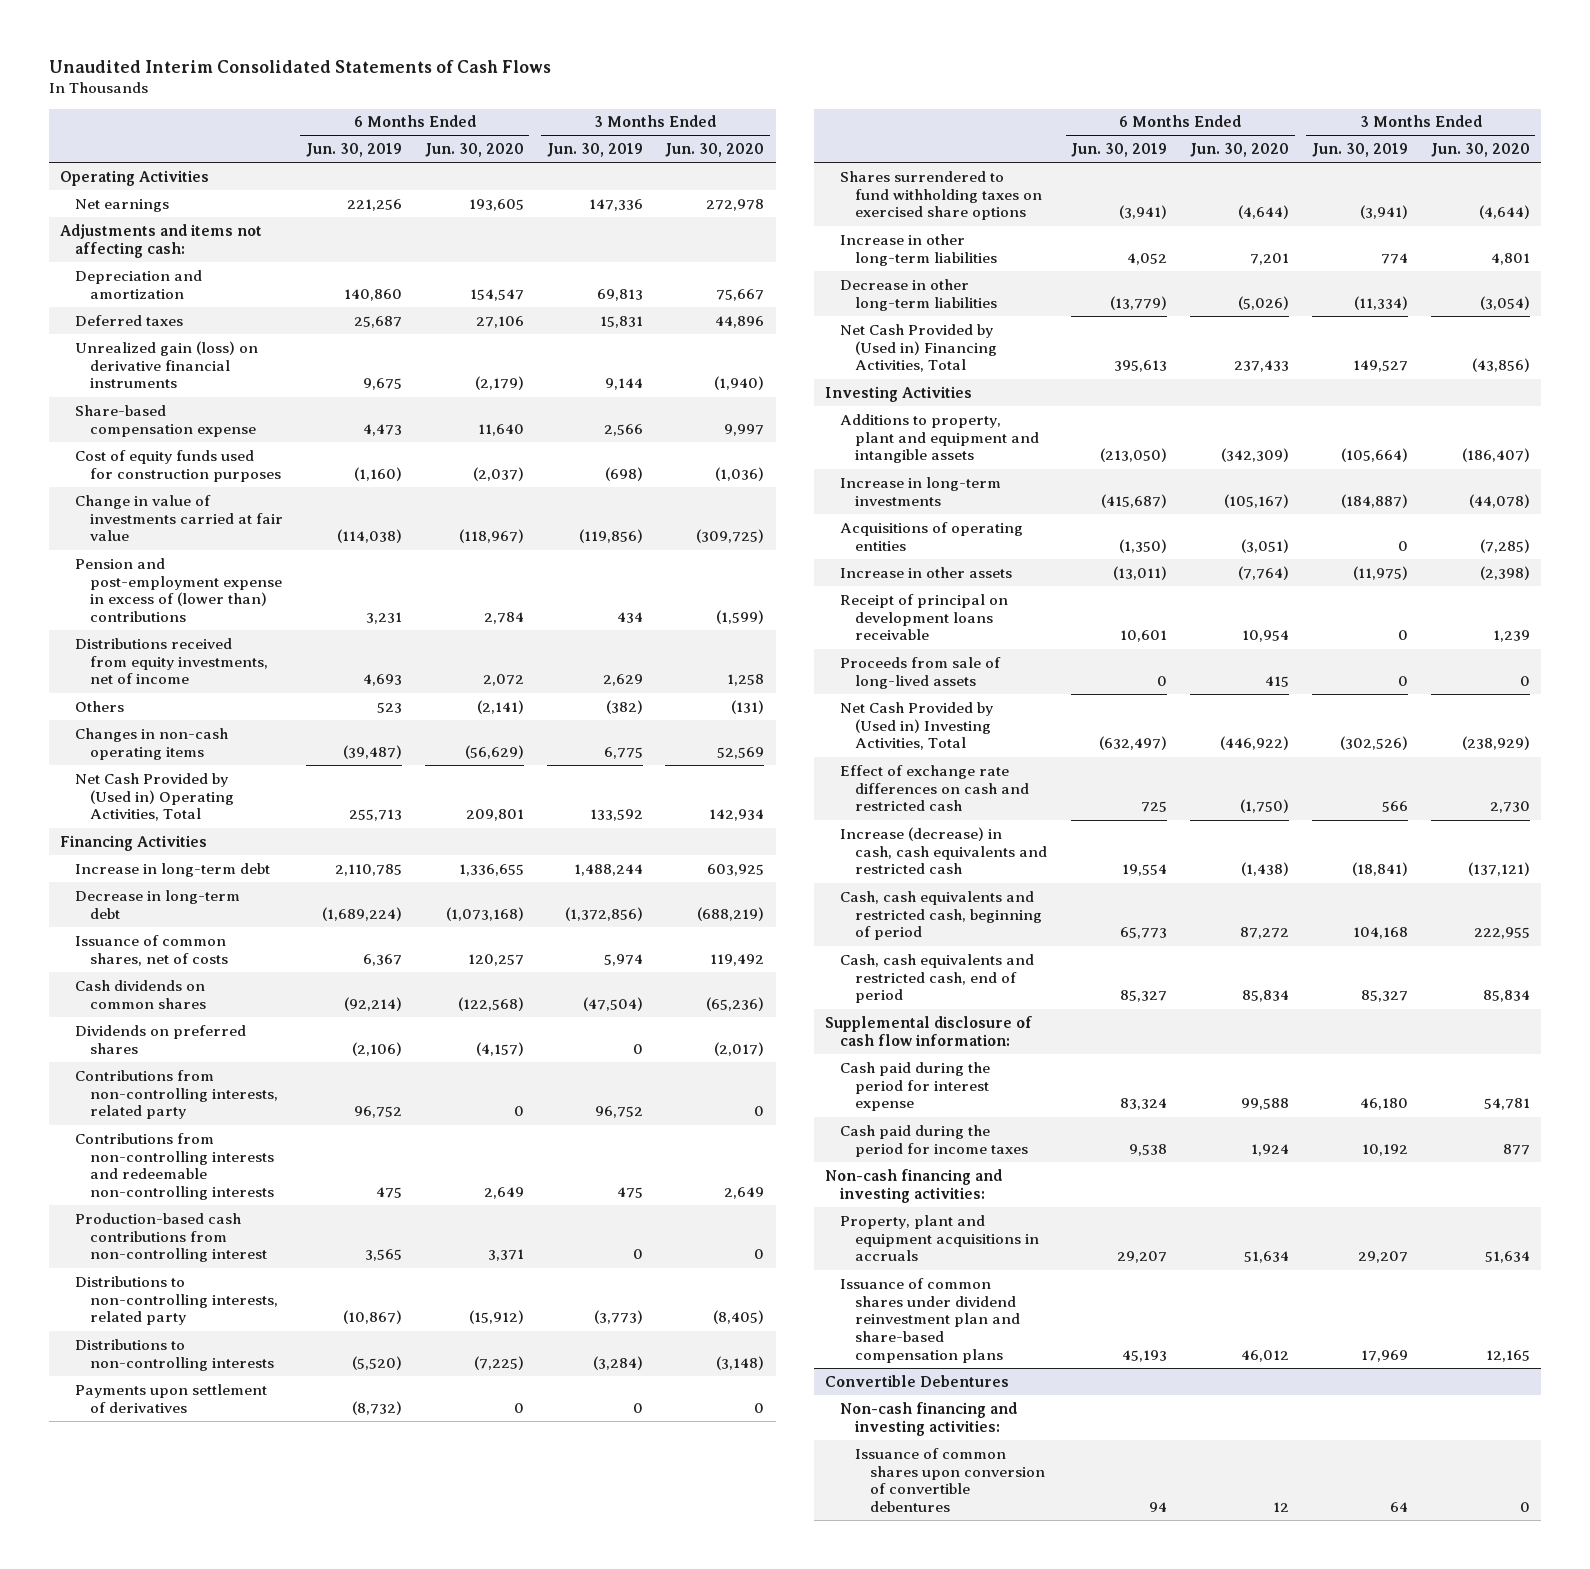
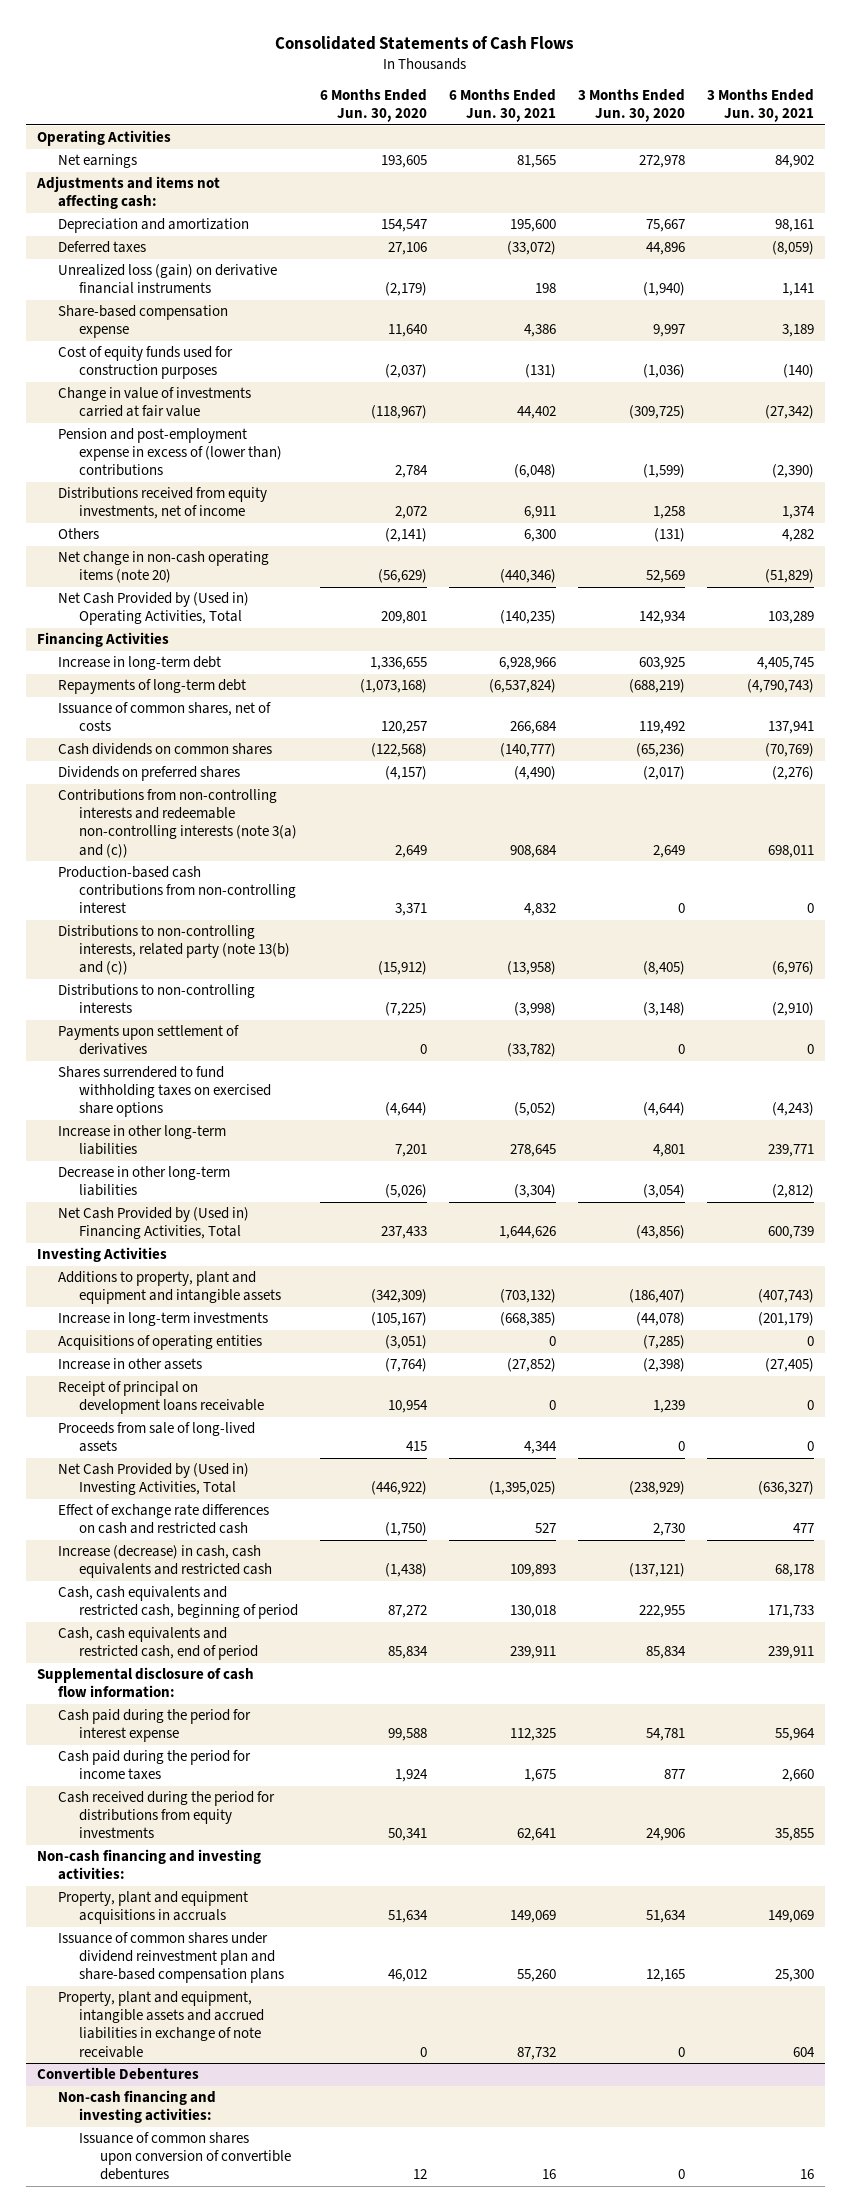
[48,59,551,73] Unaudited Interim Consolidated Statements of Cash Flows -> [275,35,575,50] Consolidated Statements of Cash Flows
[305,143,402,158] Jun. 30, 2019 -> none
[546,143,643,158] Jun. 30, 2019 -> none
none -> [448,89,556,123] 6 Months Ended Jun. 30, 2021
none -> [706,89,814,123] 3 Months Ended Jun. 30, 2021
[75,340,259,389] Unrealized gain (loss) on derivative financial instruments -> [57,264,277,295] Unrealized loss (gain) on derivative financial instruments
[75,727,229,760] Changes in non-cash operating items -> [57,551,269,584] Net change in non-cash operating items (note 20)
[75,889,241,919] Decrease in long-term debt -> [57,679,246,695] Repayments of long-term debt
[75,1069,279,1120] Contributions from non-controlling interests, related party -> none
[75,1132,275,1201] Contributions from non-controlling interests and redeemable non-controlling interests -> [57,789,297,858] Contributions from non-controlling interests and redeemable non-controlling interests (note 3(a) and (c))
[75,1275,279,1326] Distributions to non-controlling interests, related party -> [57,925,290,976] Distributions to non-controlling interests, related party (note 13(b) and (c))
none -> [57,1791,275,1839] Cash received during the period for distributions from equity investments
none -> [57,1991,264,2058] Property, plant and equipment, intangible assets and accrued liabilities in exchange of note receivable

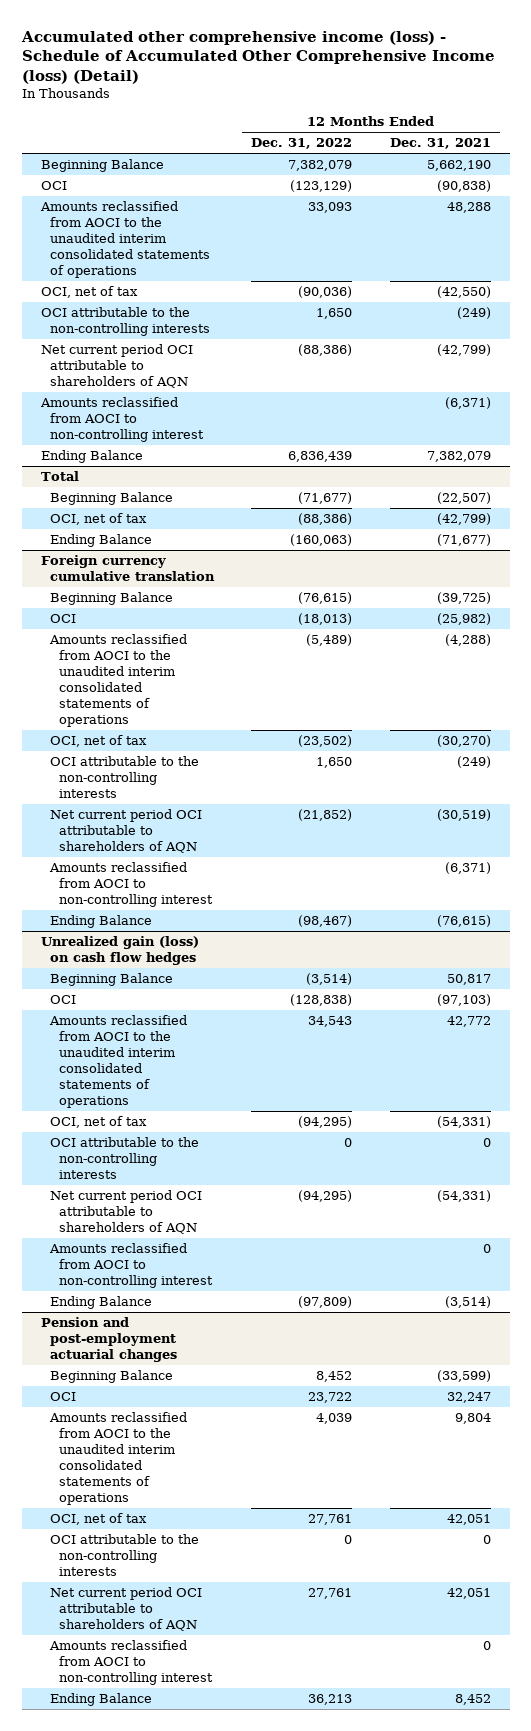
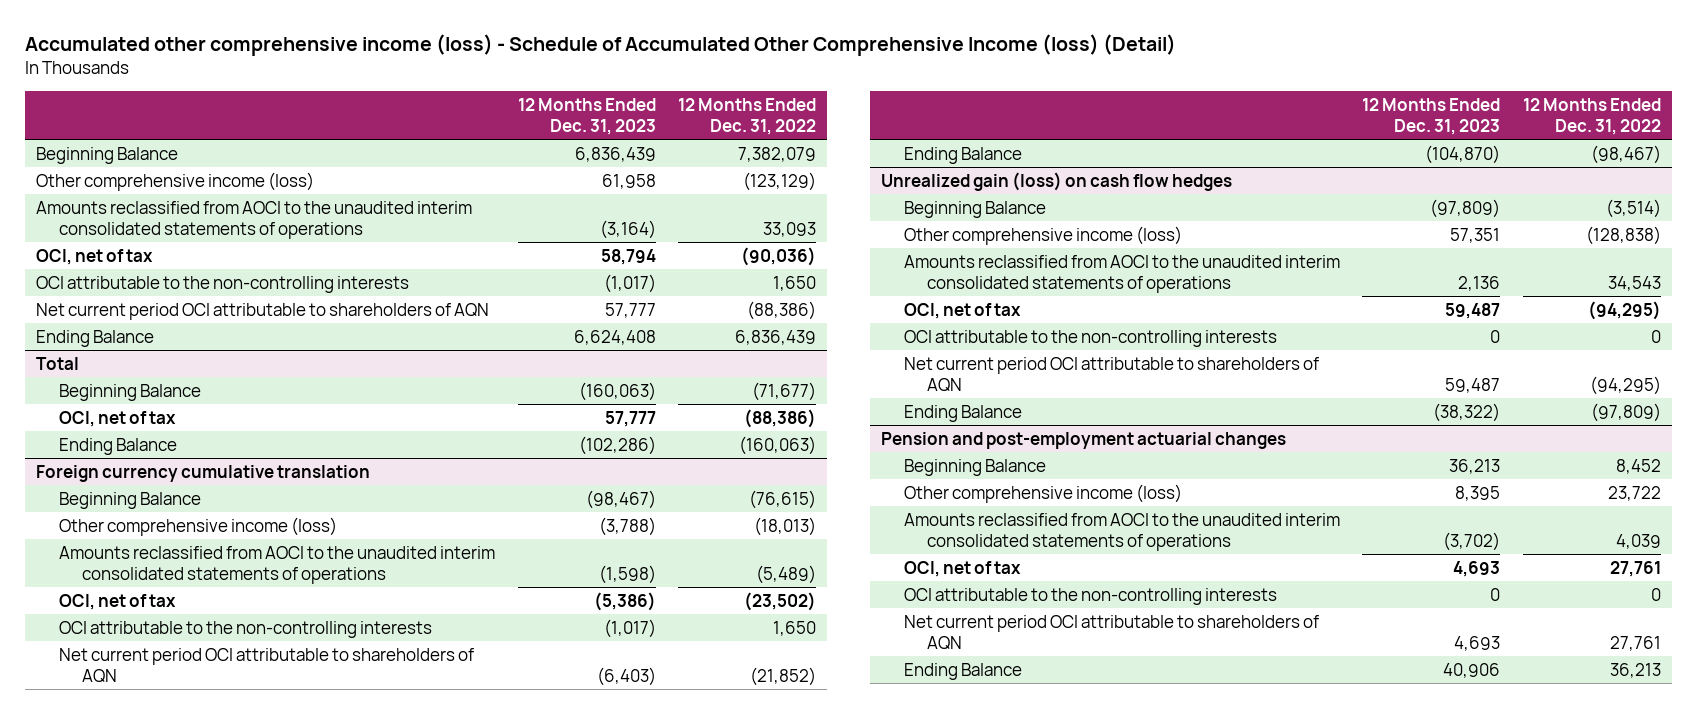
[389,138,491,150] Dec. 31, 2021 -> none
none -> [517,98,656,136] 12 Months Ended Dec. 31, 2023
[40,181,67,191] OCI -> [36,171,315,191] Other comprehensive income (loss)
[39,397,204,443] Amounts reclassified from AOCI to non-controlling interest -> none
[49,614,76,624] OCI -> [59,516,338,536] Other comprehensive income (loss)
[48,862,213,908] Amounts reclassified from AOCI to non-controlling interest -> none
[49,995,76,1005] OCI -> [904,225,1183,245] Other comprehensive income (loss)
[48,1243,213,1289] Amounts reclassified from AOCI to non-controlling interest -> none
[49,1392,76,1402] OCI -> [904,483,1183,503] Other comprehensive income (loss)
[48,1640,213,1686] Amounts reclassified from AOCI to non-controlling interest -> none

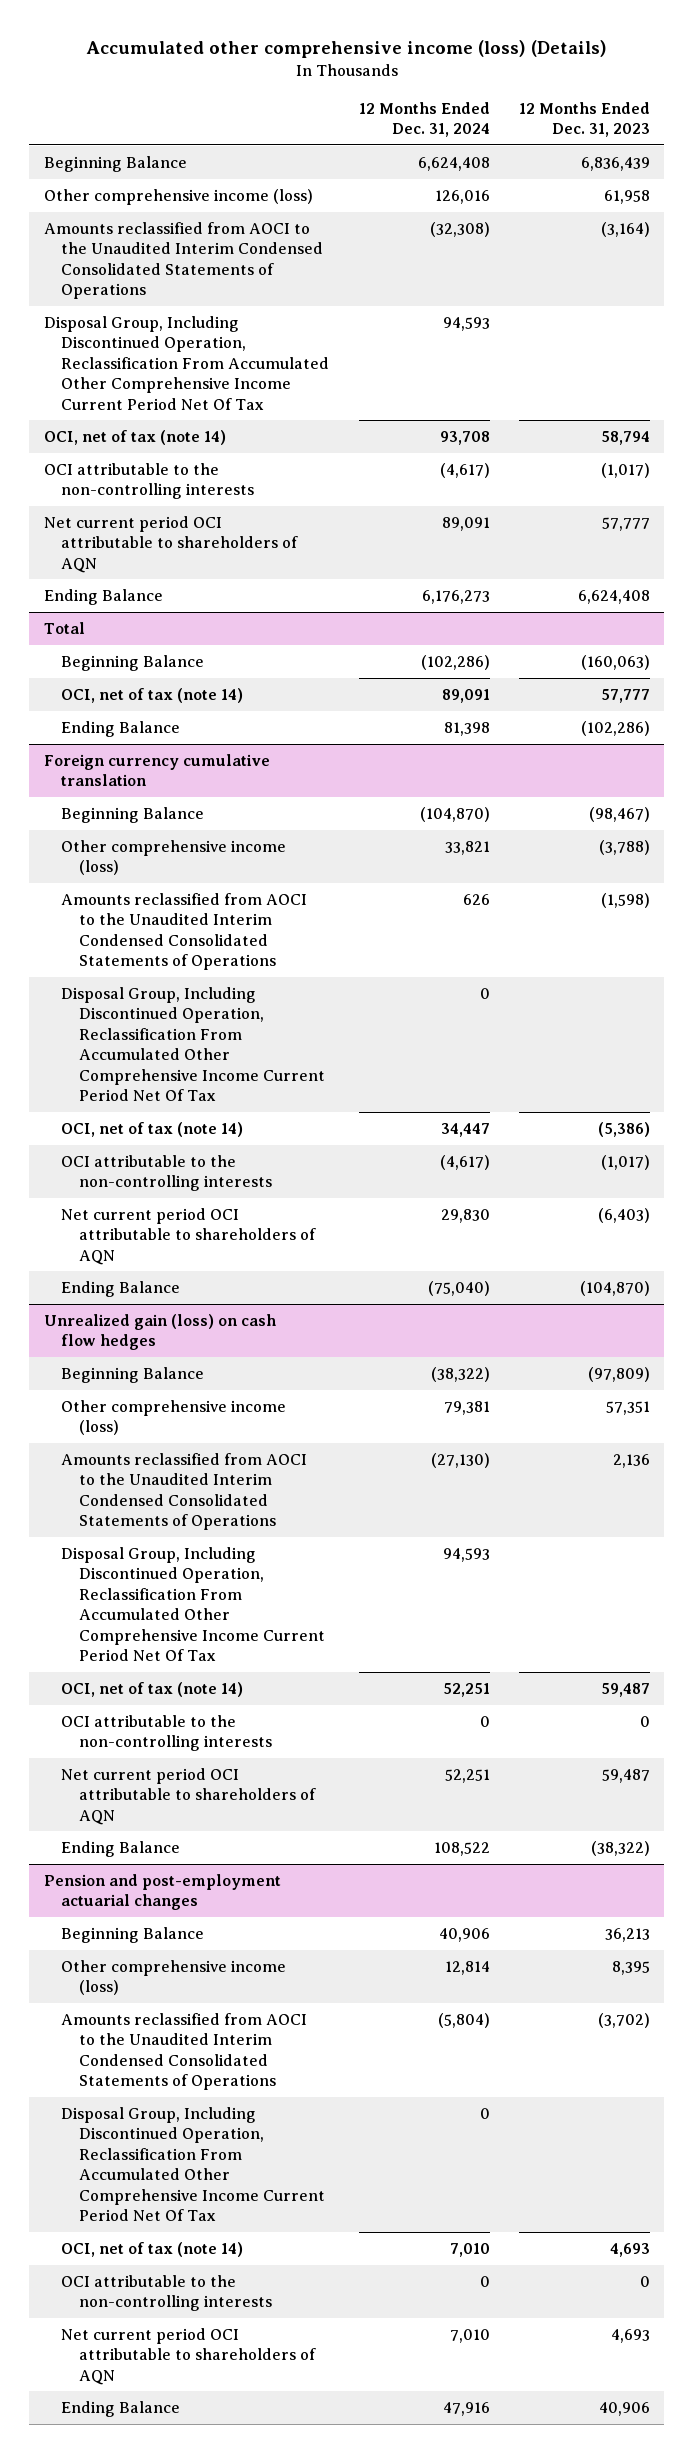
[24,34,1176,57] Accumulated other comprehensive income (loss) - Schedule of Accumulated Other Comprehensive Income (loss) (Detail) -> [85,40,607,59] Accumulated other comprehensive income (loss) (Details)
[677,98,816,136] 12 Months Ended Dec. 31, 2022 -> none
none -> [358,101,490,138] 12 Months Ended Dec. 31, 2024
[36,200,473,239] Amounts reclassified from AOCI to the unaudited interim consolidated statements of operations -> [43,221,324,300] Amounts reclassified from AOCI to the Unaudited Interim Condensed Consolidated Statements of Operations
none -> [43,315,330,410] Disposal Group, Including Discontinued Operation, Reclassification From Accumulated Other Comprehensive Income Current Period Net Of Tax
[36,248,154,265] OCI, net of tax -> [43,429,226,445] OCI, net of tax (note 14)
[59,410,177,427] OCI, net of tax -> [61,687,244,703] OCI, net of tax (note 14)
[59,545,496,584] Amounts reclassified from AOCI to the unaudited interim consolidated statements of operations -> [61,892,308,971] Amounts reclassified from AOCI to the Unaudited Interim Condensed Consolidated Statements of Operations
none -> [61,986,325,1101] Disposal Group, Including Discontinued Operation, Reclassification From Accumulated Other Comprehensive Income Current Period Net Of Tax
[59,593,177,610] OCI, net of tax -> [61,1121,244,1137] OCI, net of tax (note 14)
[904,254,1341,293] Amounts reclassified from AOCI to the unaudited interim consolidated statements of operations -> [61,1452,308,1531] Amounts reclassified from AOCI to the Unaudited Interim Condensed Consolidated Statements of Operations
none -> [61,1546,325,1661] Disposal Group, Including Discontinued Operation, Reclassification From Accumulated Other Comprehensive Income Current Period Net Of Tax
[904,302,1022,319] OCI, net of tax -> [61,1681,244,1697] OCI, net of tax (note 14)
[904,512,1341,551] Amounts reclassified from AOCI to the unaudited interim consolidated statements of operations -> [61,2012,308,2091] Amounts reclassified from AOCI to the Unaudited Interim Condensed Consolidated Statements of Operations
none -> [61,2106,325,2221] Disposal Group, Including Discontinued Operation, Reclassification From Accumulated Other Comprehensive Income Current Period Net Of Tax
[904,560,1022,577] OCI, net of tax -> [61,2241,244,2257] OCI, net of tax (note 14)

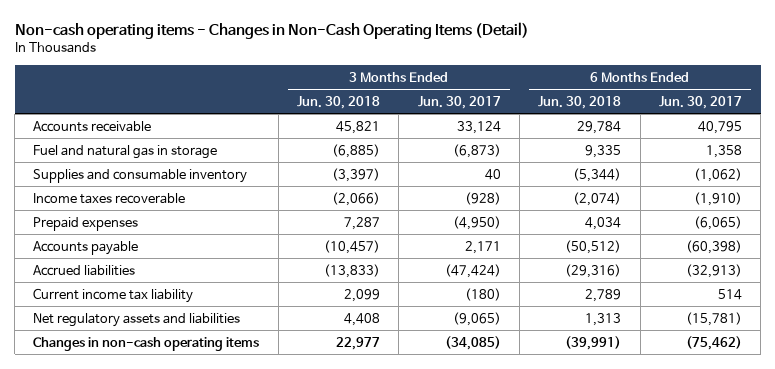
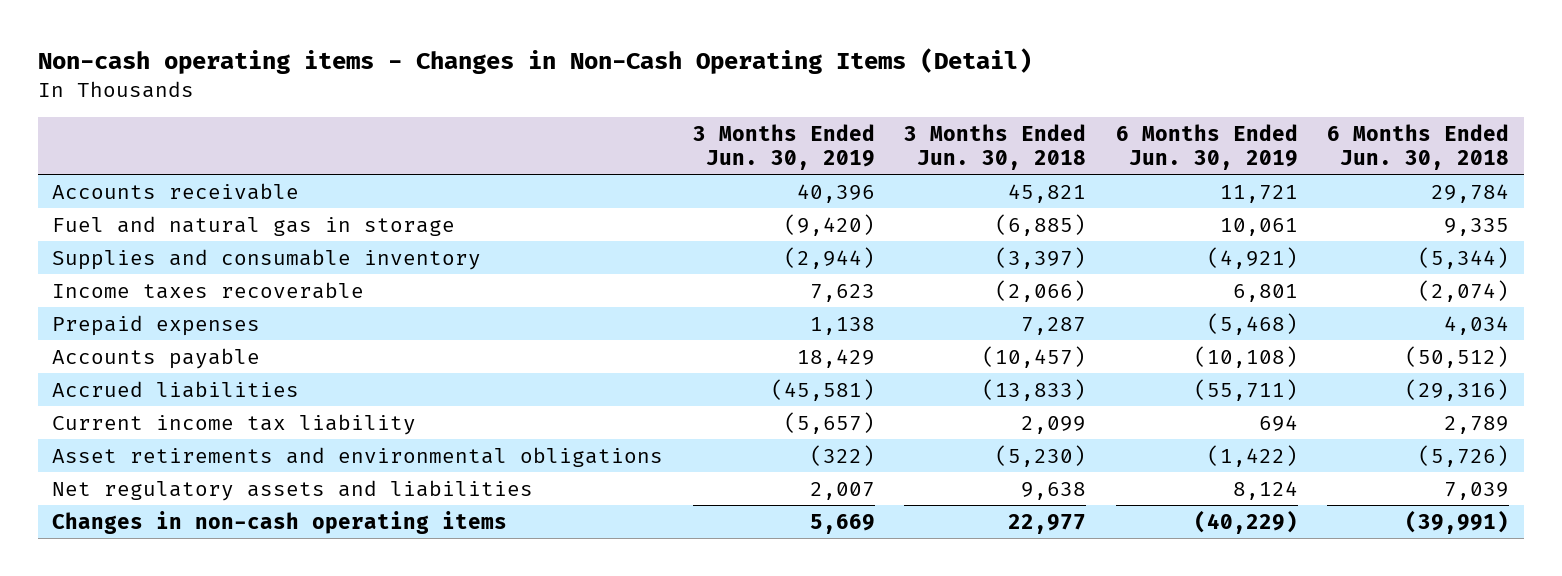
[417,95,501,109] Jun. 30, 2017 -> none
[658,95,742,109] Jun. 30, 2017 -> none
none -> [692,123,875,170] 3 Months Ended Jun. 30, 2019
none -> [1115,123,1298,170] 6 Months Ended Jun. 30, 2019
none -> [52,446,664,467] Asset retirements and environmental obligations
[344,312,381,326] 4,408 -> [1021,481,1087,500] 9,638
[585,312,622,326] 1,313 -> [1444,481,1510,500] 7,039

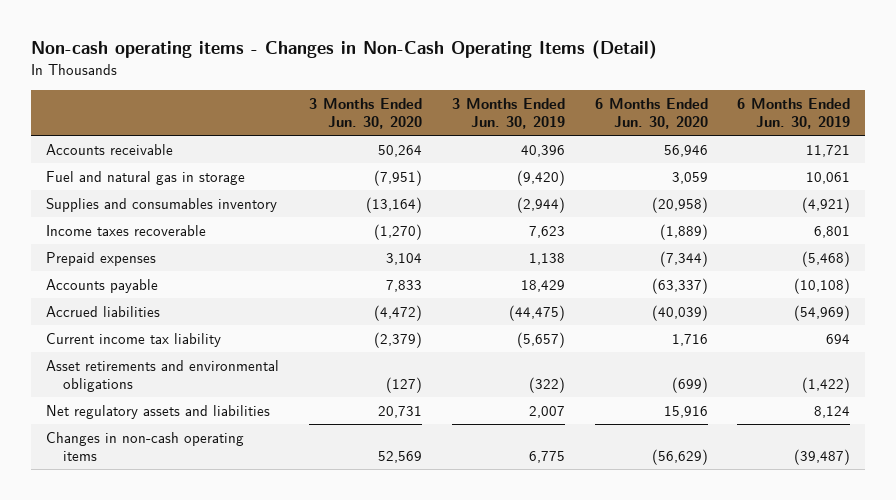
[904,123,1087,170] 3 Months Ended Jun. 30, 2018 -> none
[1327,123,1510,170] 6 Months Ended Jun. 30, 2018 -> none
none -> [308,97,422,130] 3 Months Ended Jun. 30, 2020
none -> [594,97,708,130] 6 Months Ended Jun. 30, 2020
[52,248,482,270] Supplies and consumable inventory -> [45,197,277,212] Supplies and consumables inventory
[770,378,875,401] (45,581) -> [508,304,565,321] (44,475)
[1193,378,1298,401] (55,711) -> [794,304,851,321] (54,969)
[809,513,875,534] 5,669 -> [528,451,565,464] 6,775
[1193,509,1298,534] (40,229) -> [794,449,851,466] (39,487)

